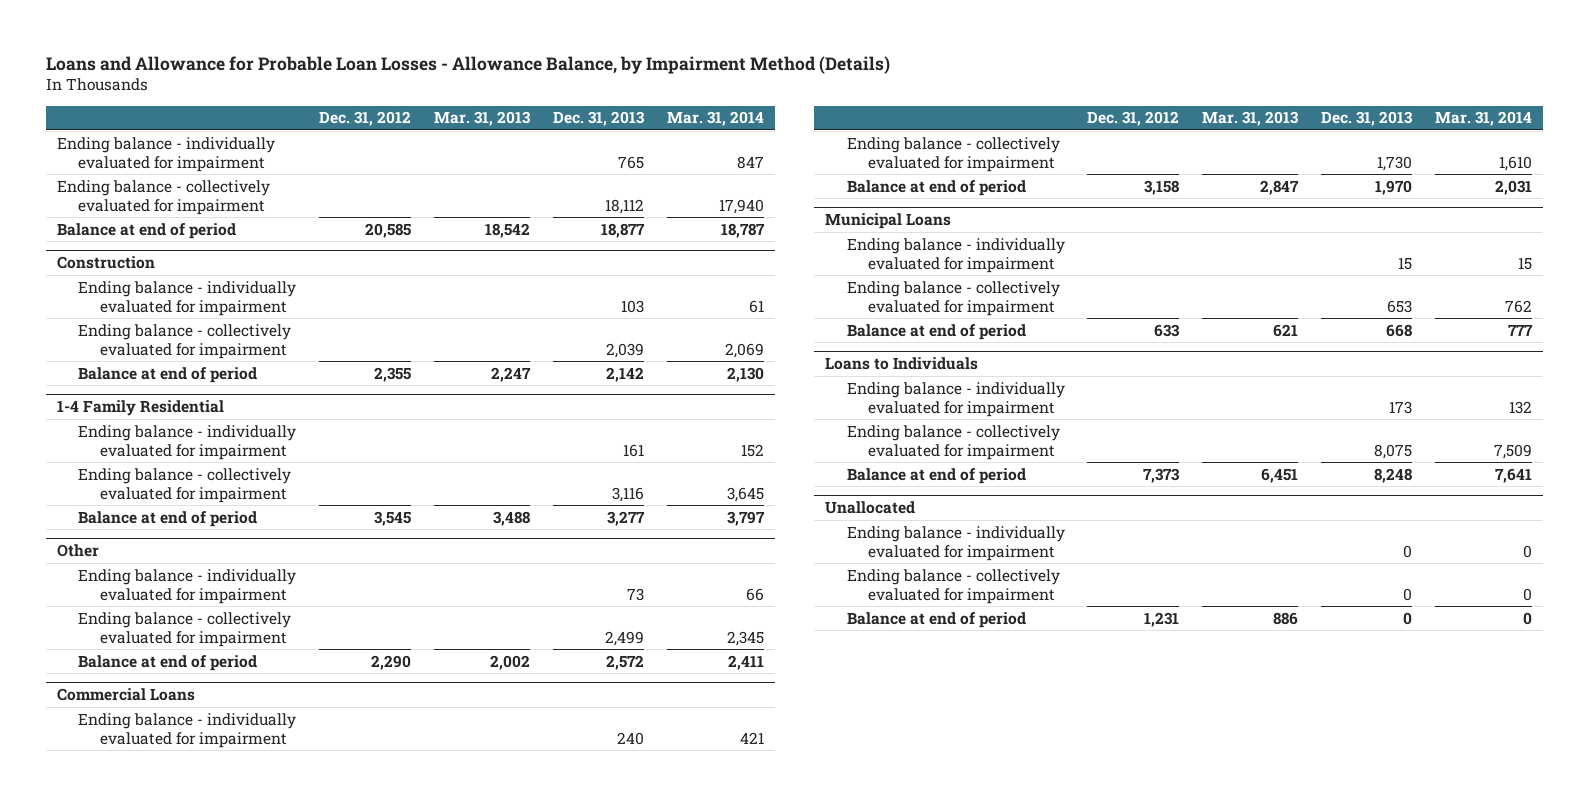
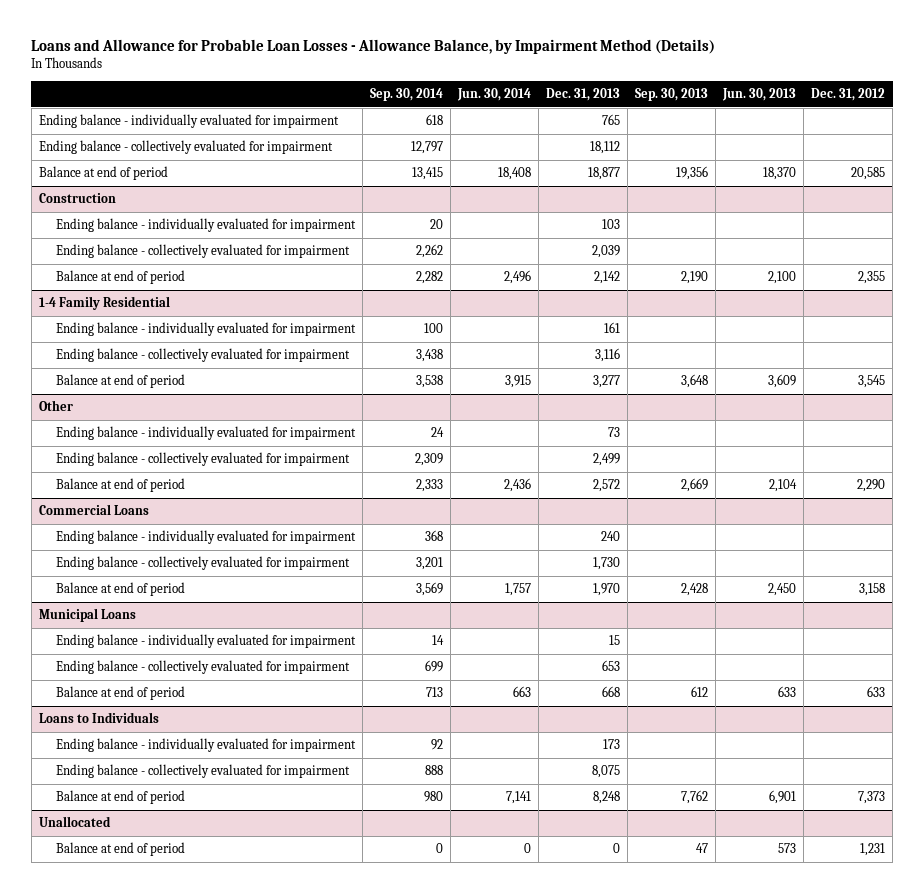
[434,111,532,127] Mar. 31, 2013 -> none
[666,111,764,127] Mar. 31, 2014 -> none
none -> [370,88,444,102] Sep. 30, 2014
none -> [457,88,532,102] Jun. 30, 2014
none -> [635,88,709,102] Sep. 30, 2013
none -> [722,88,797,102] Jun. 30, 2013
[846,525,1065,561] Ending balance - individually evaluated for impairment -> none
[846,568,1060,604] Ending balance - collectively evaluated for impairment -> none

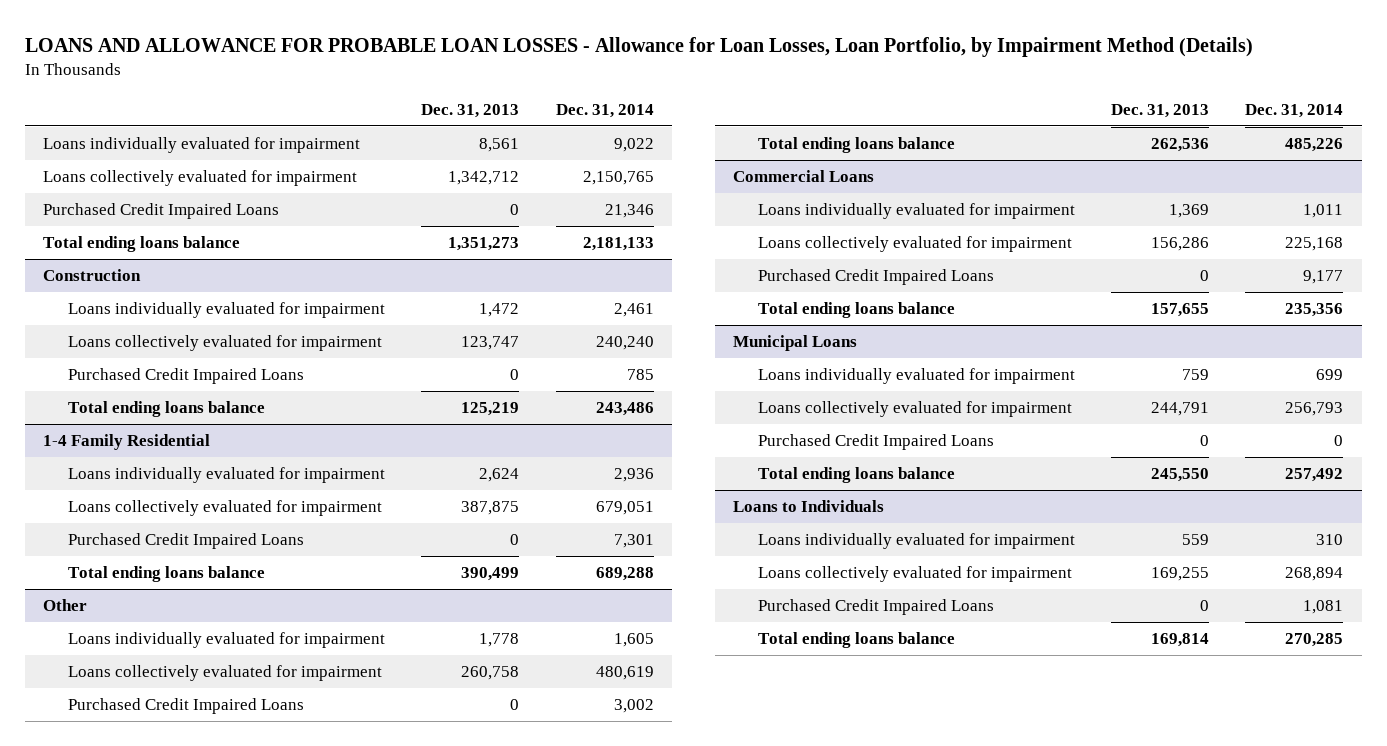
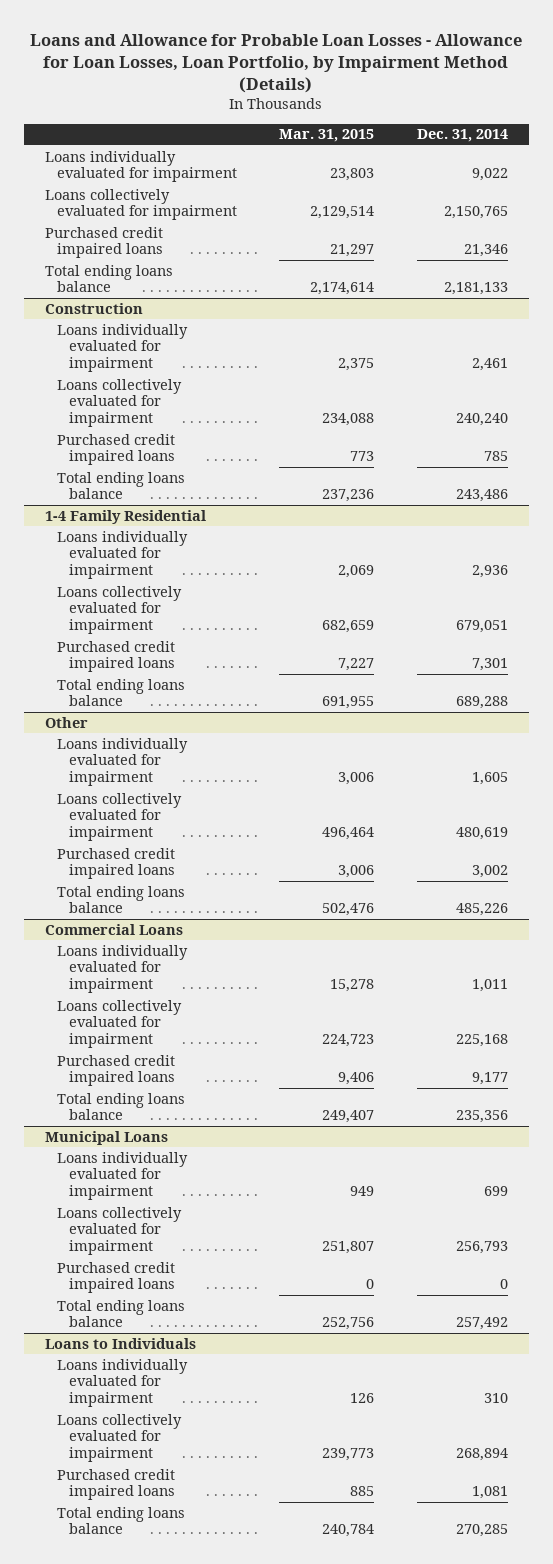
[25,36,1254,57] LOANS AND ALLOWANCE FOR PROBABLE LOAN LOSSES - Allowance for Loan Losses, Loan Portfolio, by Impairment Method (Details) -> [30,33,523,94] Loans and Allowance for Probable Loan Losses - Allowance for Loan Losses, Loan Portfolio, by Impairment Method (Details)
[421,103,520,118] Dec. 31, 2013 -> none
none -> [279,129,375,143] Mar. 31, 2015
[43,203,280,220] Purchased Credit Impaired Loans -> [44,226,163,259] Purchased credit impaired loans
[67,368,304,385] Purchased Credit Impaired Loans -> [56,433,175,466] Purchased credit impaired loans
[67,533,304,550] Purchased Credit Impaired Loans -> [56,640,175,673] Purchased credit impaired loans
[67,698,304,715] Purchased Credit Impaired Loans -> [56,847,175,880] Purchased credit impaired loans
[757,269,994,286] Purchased Credit Impaired Loans -> [56,1054,175,1087] Purchased credit impaired loans
[757,434,994,451] Purchased Credit Impaired Loans -> [56,1261,175,1294] Purchased credit impaired loans
[757,599,994,616] Purchased Credit Impaired Loans -> [56,1468,175,1501] Purchased credit impaired loans

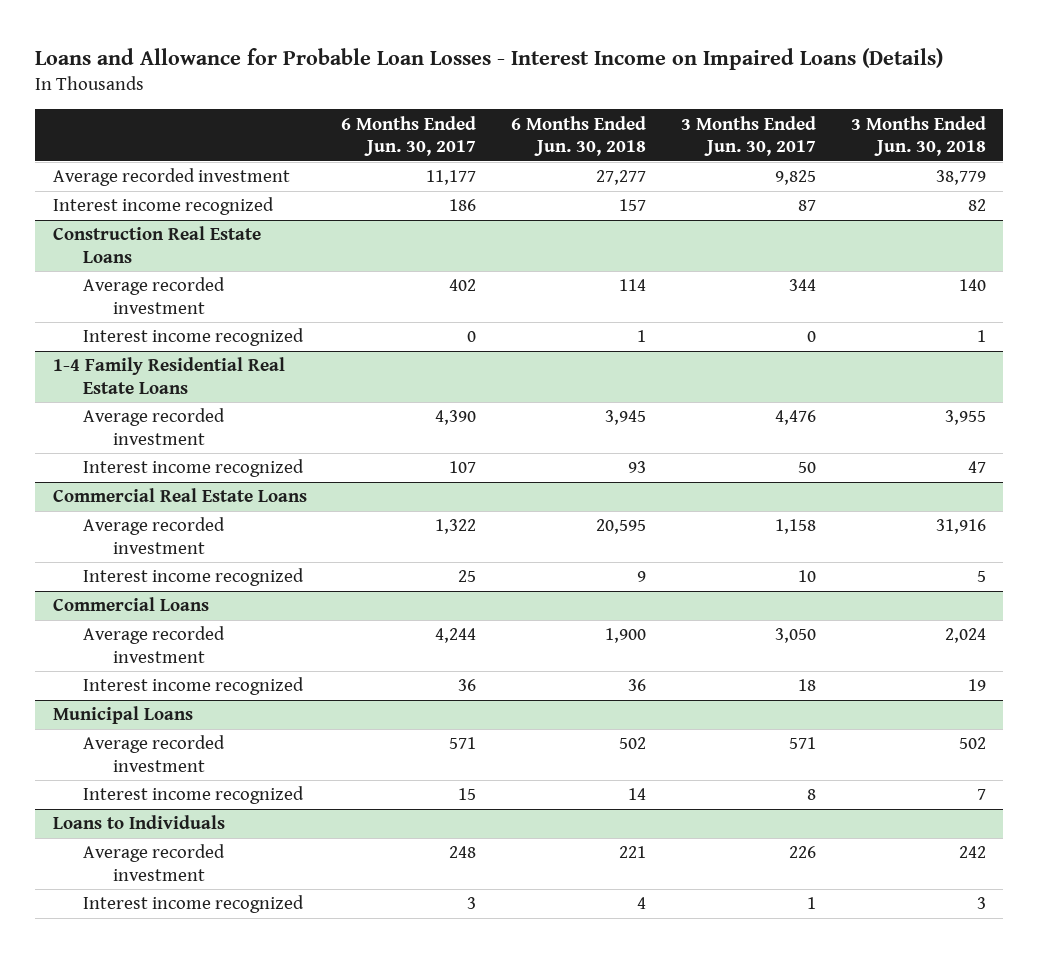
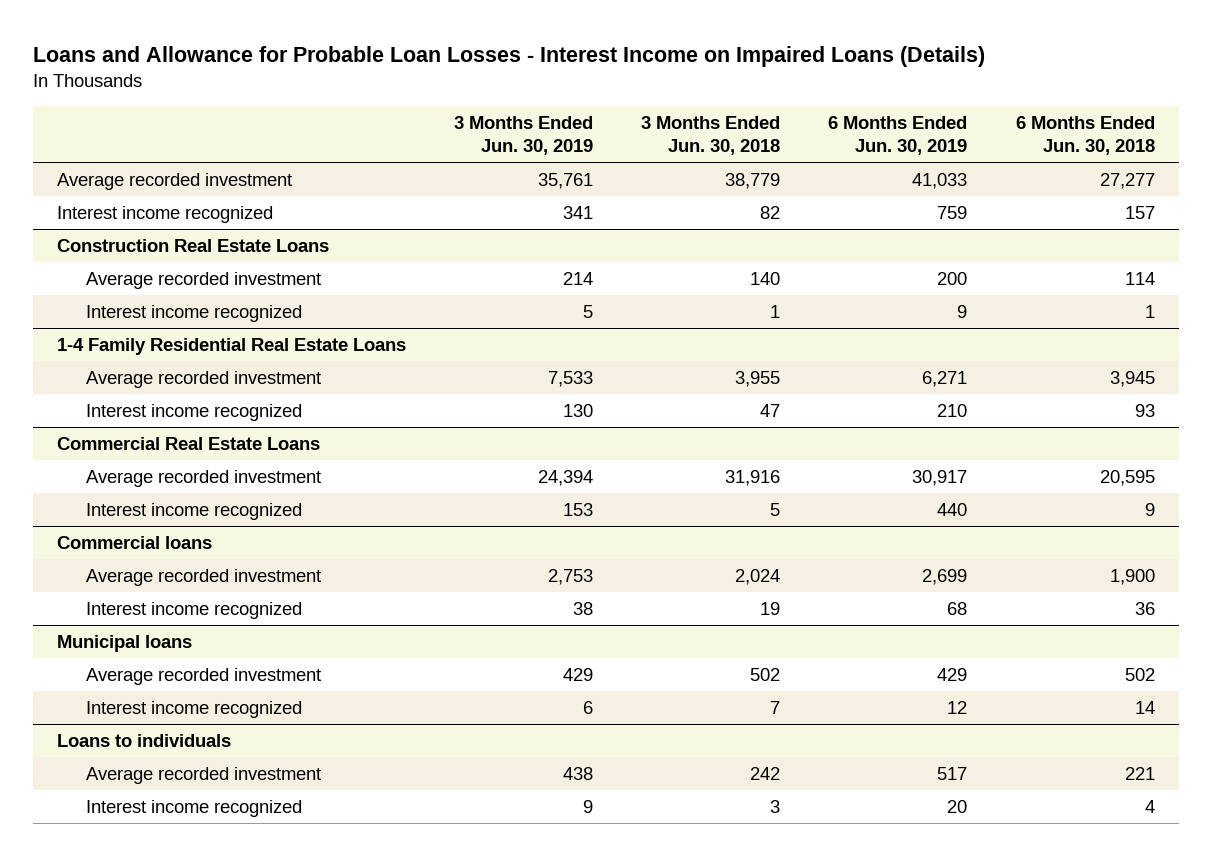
[341,115,477,157] 6 Months Ended Jun. 30, 2017 -> none
[681,115,817,157] 3 Months Ended Jun. 30, 2017 -> none
none -> [454,115,594,156] 3 Months Ended Jun. 30, 2019
none -> [828,115,968,156] 6 Months Ended Jun. 30, 2019
[52,597,209,612] Commercial Loans -> [56,535,212,549] Commercial loans
[52,706,193,725] Municipal Loans -> [56,634,192,652] Municipal loans
[52,815,225,830] Loans to Individuals -> [56,733,231,747] Loans to individuals

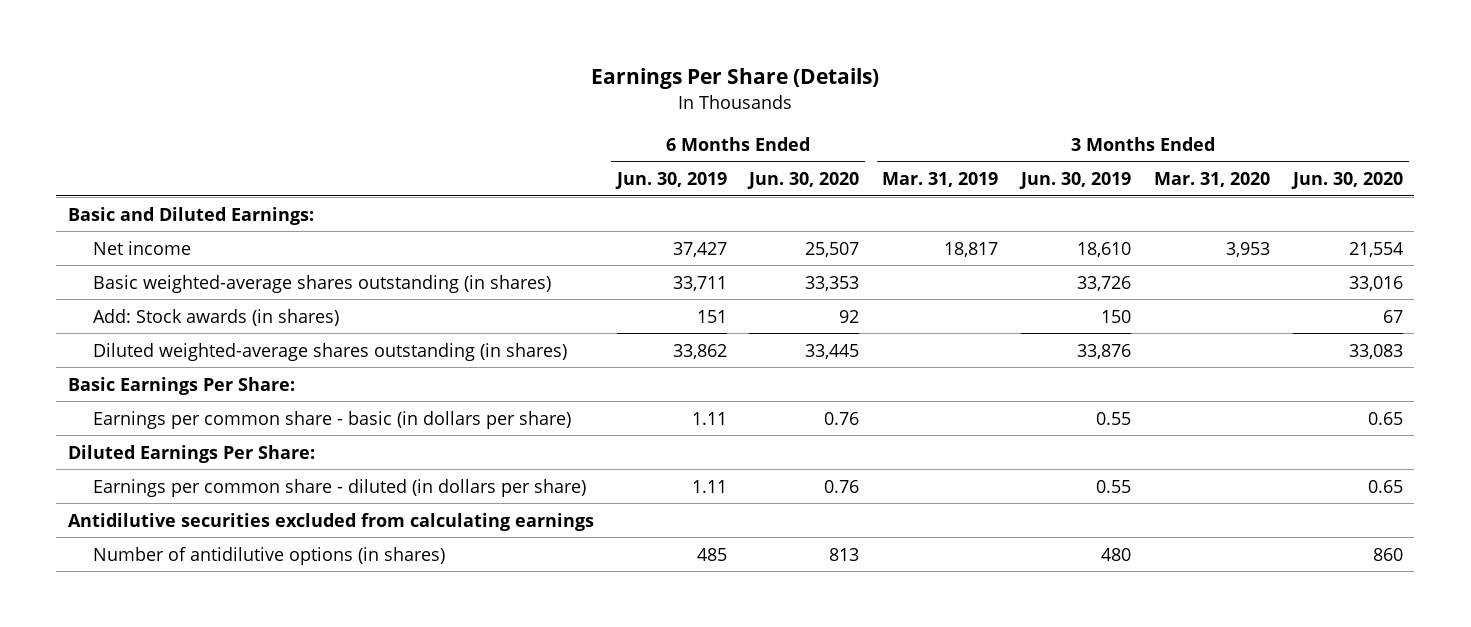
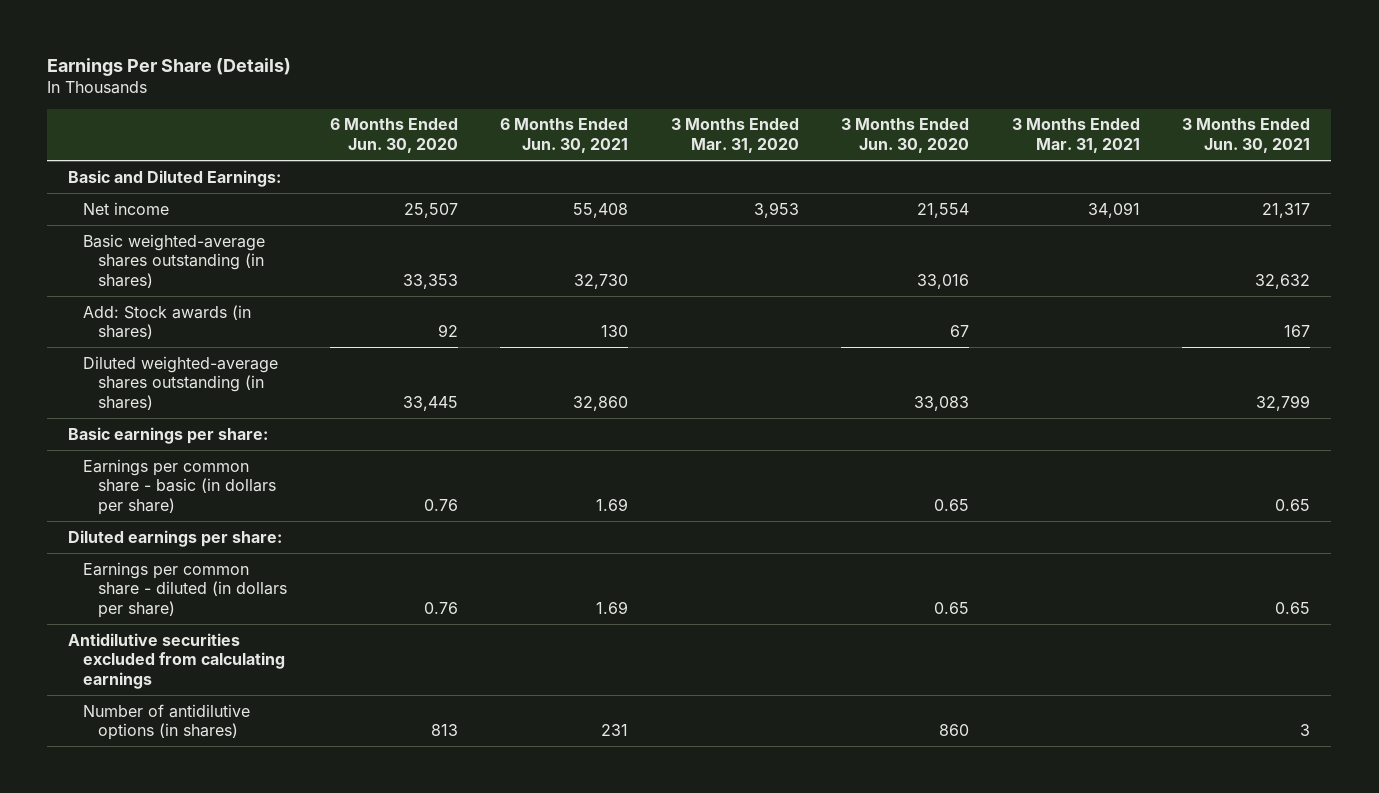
[614,172,727,190] Jun. 30, 2019 -> none
[882,172,999,188] Mar. 31, 2019 -> none
[1019,172,1132,190] Jun. 30, 2019 -> none
none -> [500,118,629,154] 6 Months Ended Jun. 30, 2021
none -> [1011,118,1140,154] 3 Months Ended Mar. 31, 2021
none -> [1182,118,1311,154] 3 Months Ended Jun. 30, 2021
[67,376,295,395] Basic Earnings Per Share: -> [68,426,269,444] Basic earnings per share:
[67,444,315,463] Diluted Earnings Per Share: -> [68,529,283,547] Diluted earnings per share:

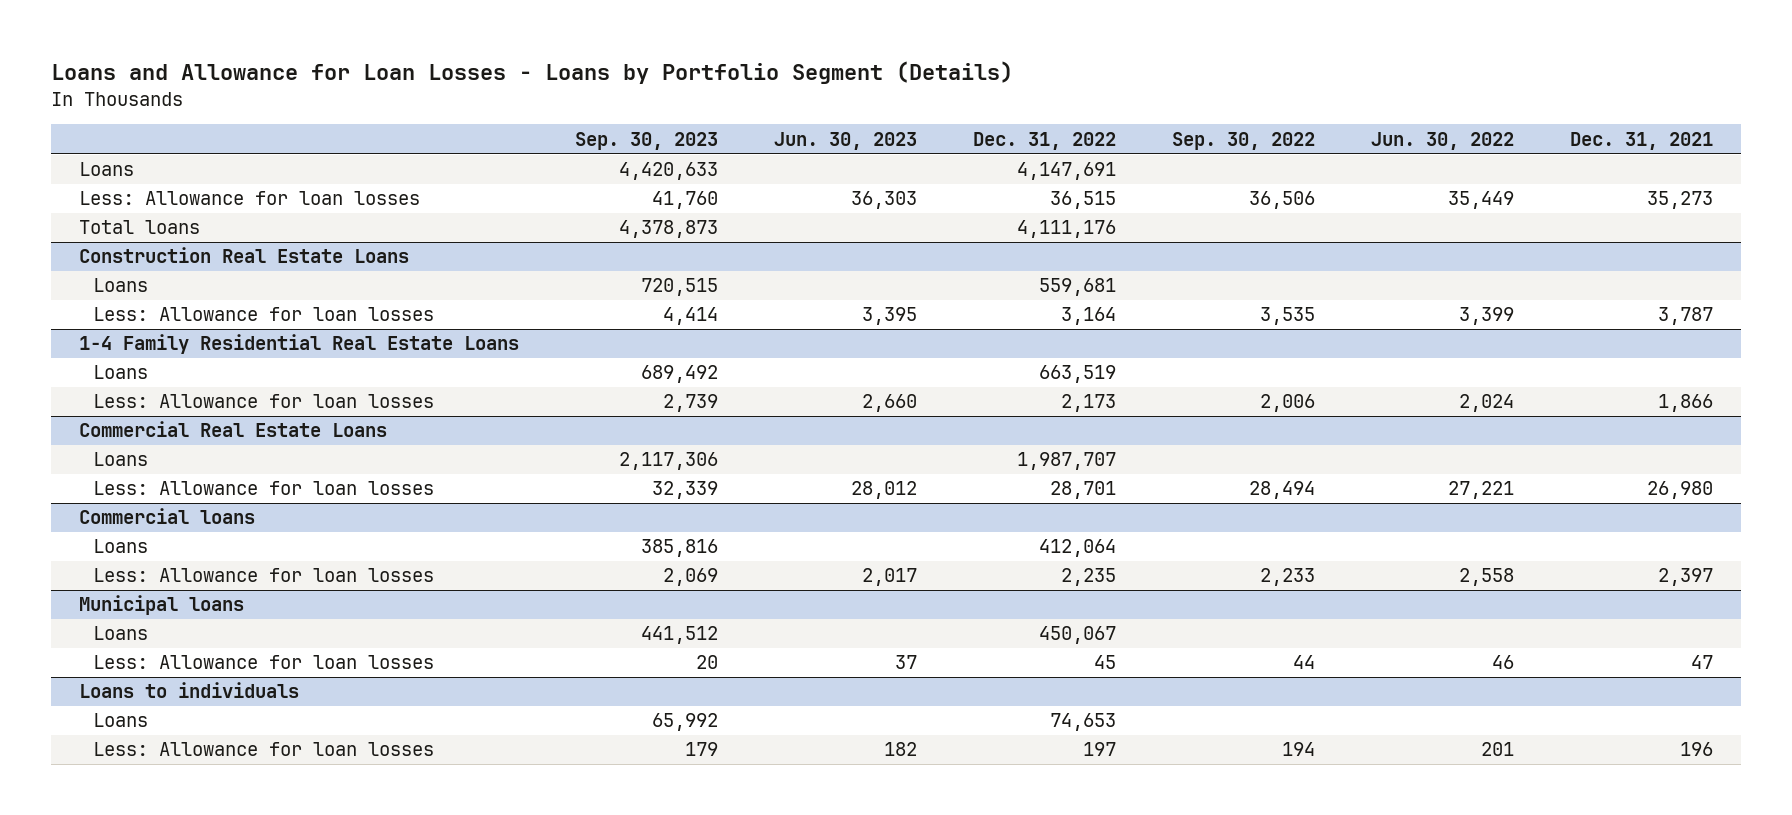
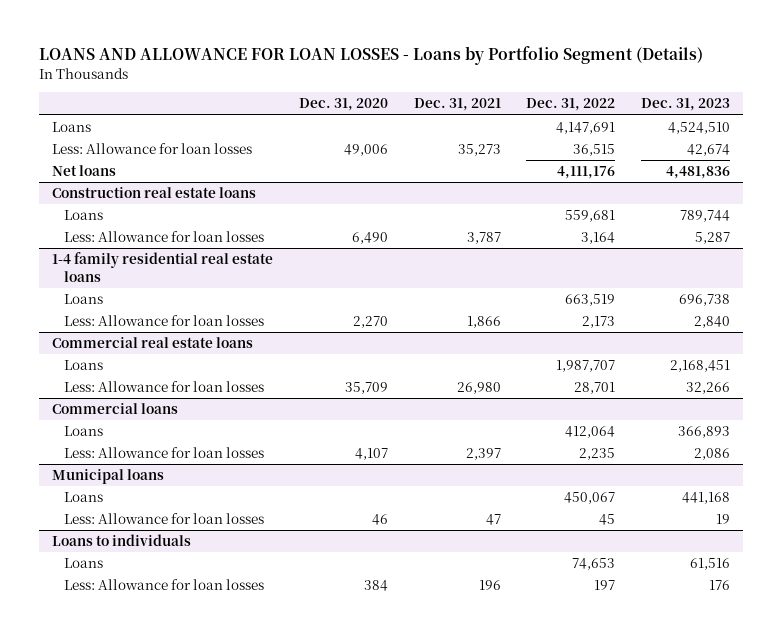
[50,61,1013,85] Loans and Allowance for Loan Losses - Loans by Portfolio Segment (Details) -> [38,46,703,66] LOANS AND ALLOWANCE FOR LOAN LOSSES - Loans by Portfolio Segment (Details)
[574,131,718,150] Sep. 30, 2023 -> none
[773,131,917,150] Jun. 30, 2023 -> none
[1171,131,1315,150] Sep. 30, 2022 -> none
[1370,131,1514,150] Jun. 30, 2022 -> none
none -> [298,98,388,112] Dec. 31, 2020
none -> [641,98,731,112] Dec. 31, 2023
[78,220,200,235] Total loans -> [51,165,116,177] Net loans
[78,247,409,264] Construction Real Estate Loans -> [51,187,256,199] Construction real estate loans
[78,334,519,355] 1-4 Family Residential Real Estate Loans -> [51,252,273,282] 1-4 family residential real estate loans
[78,421,387,438] Commercial Real Estate Loans -> [51,337,253,349] Commercial real estate loans

